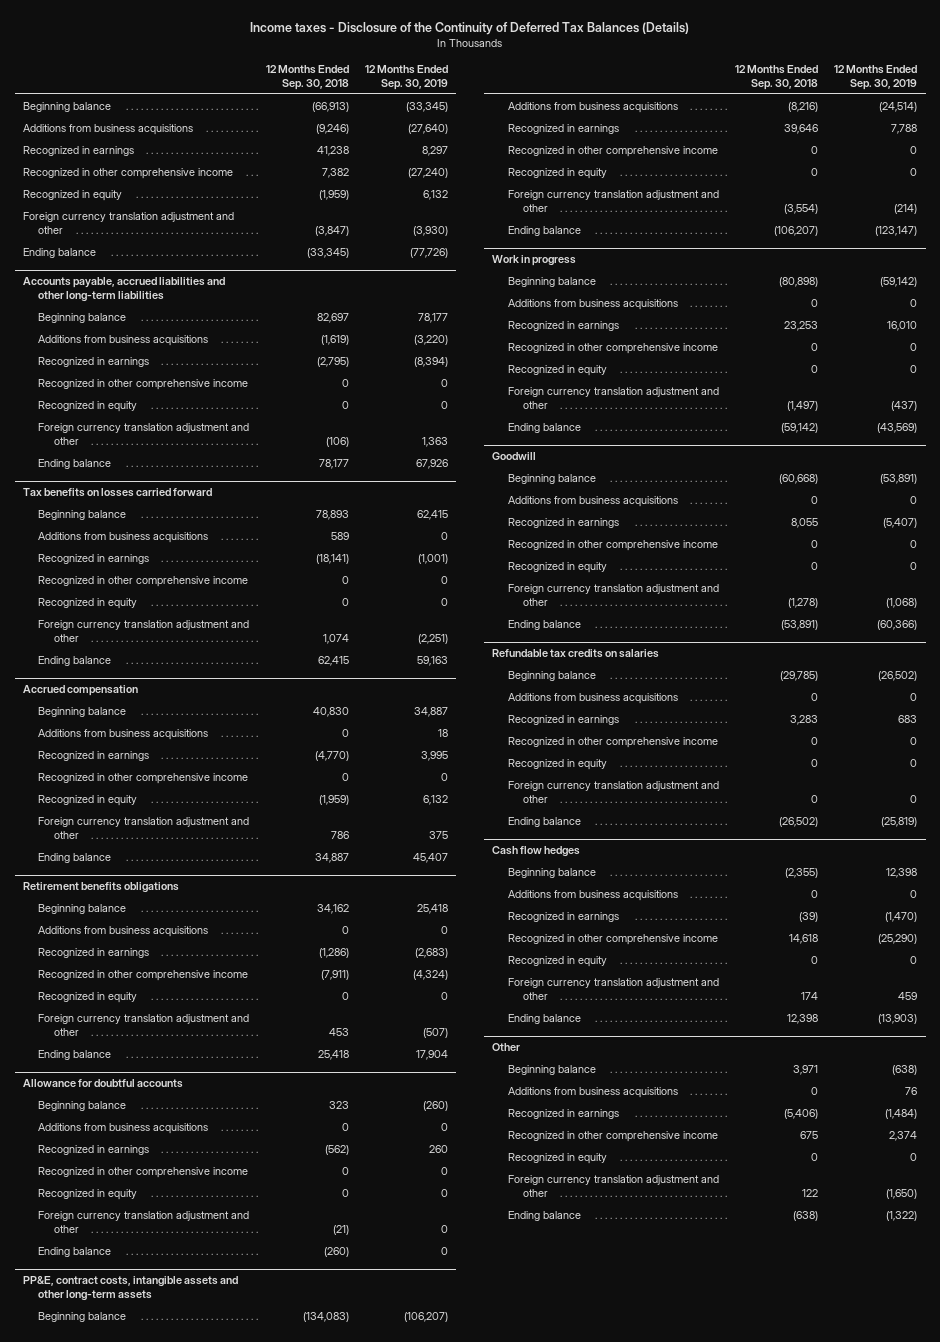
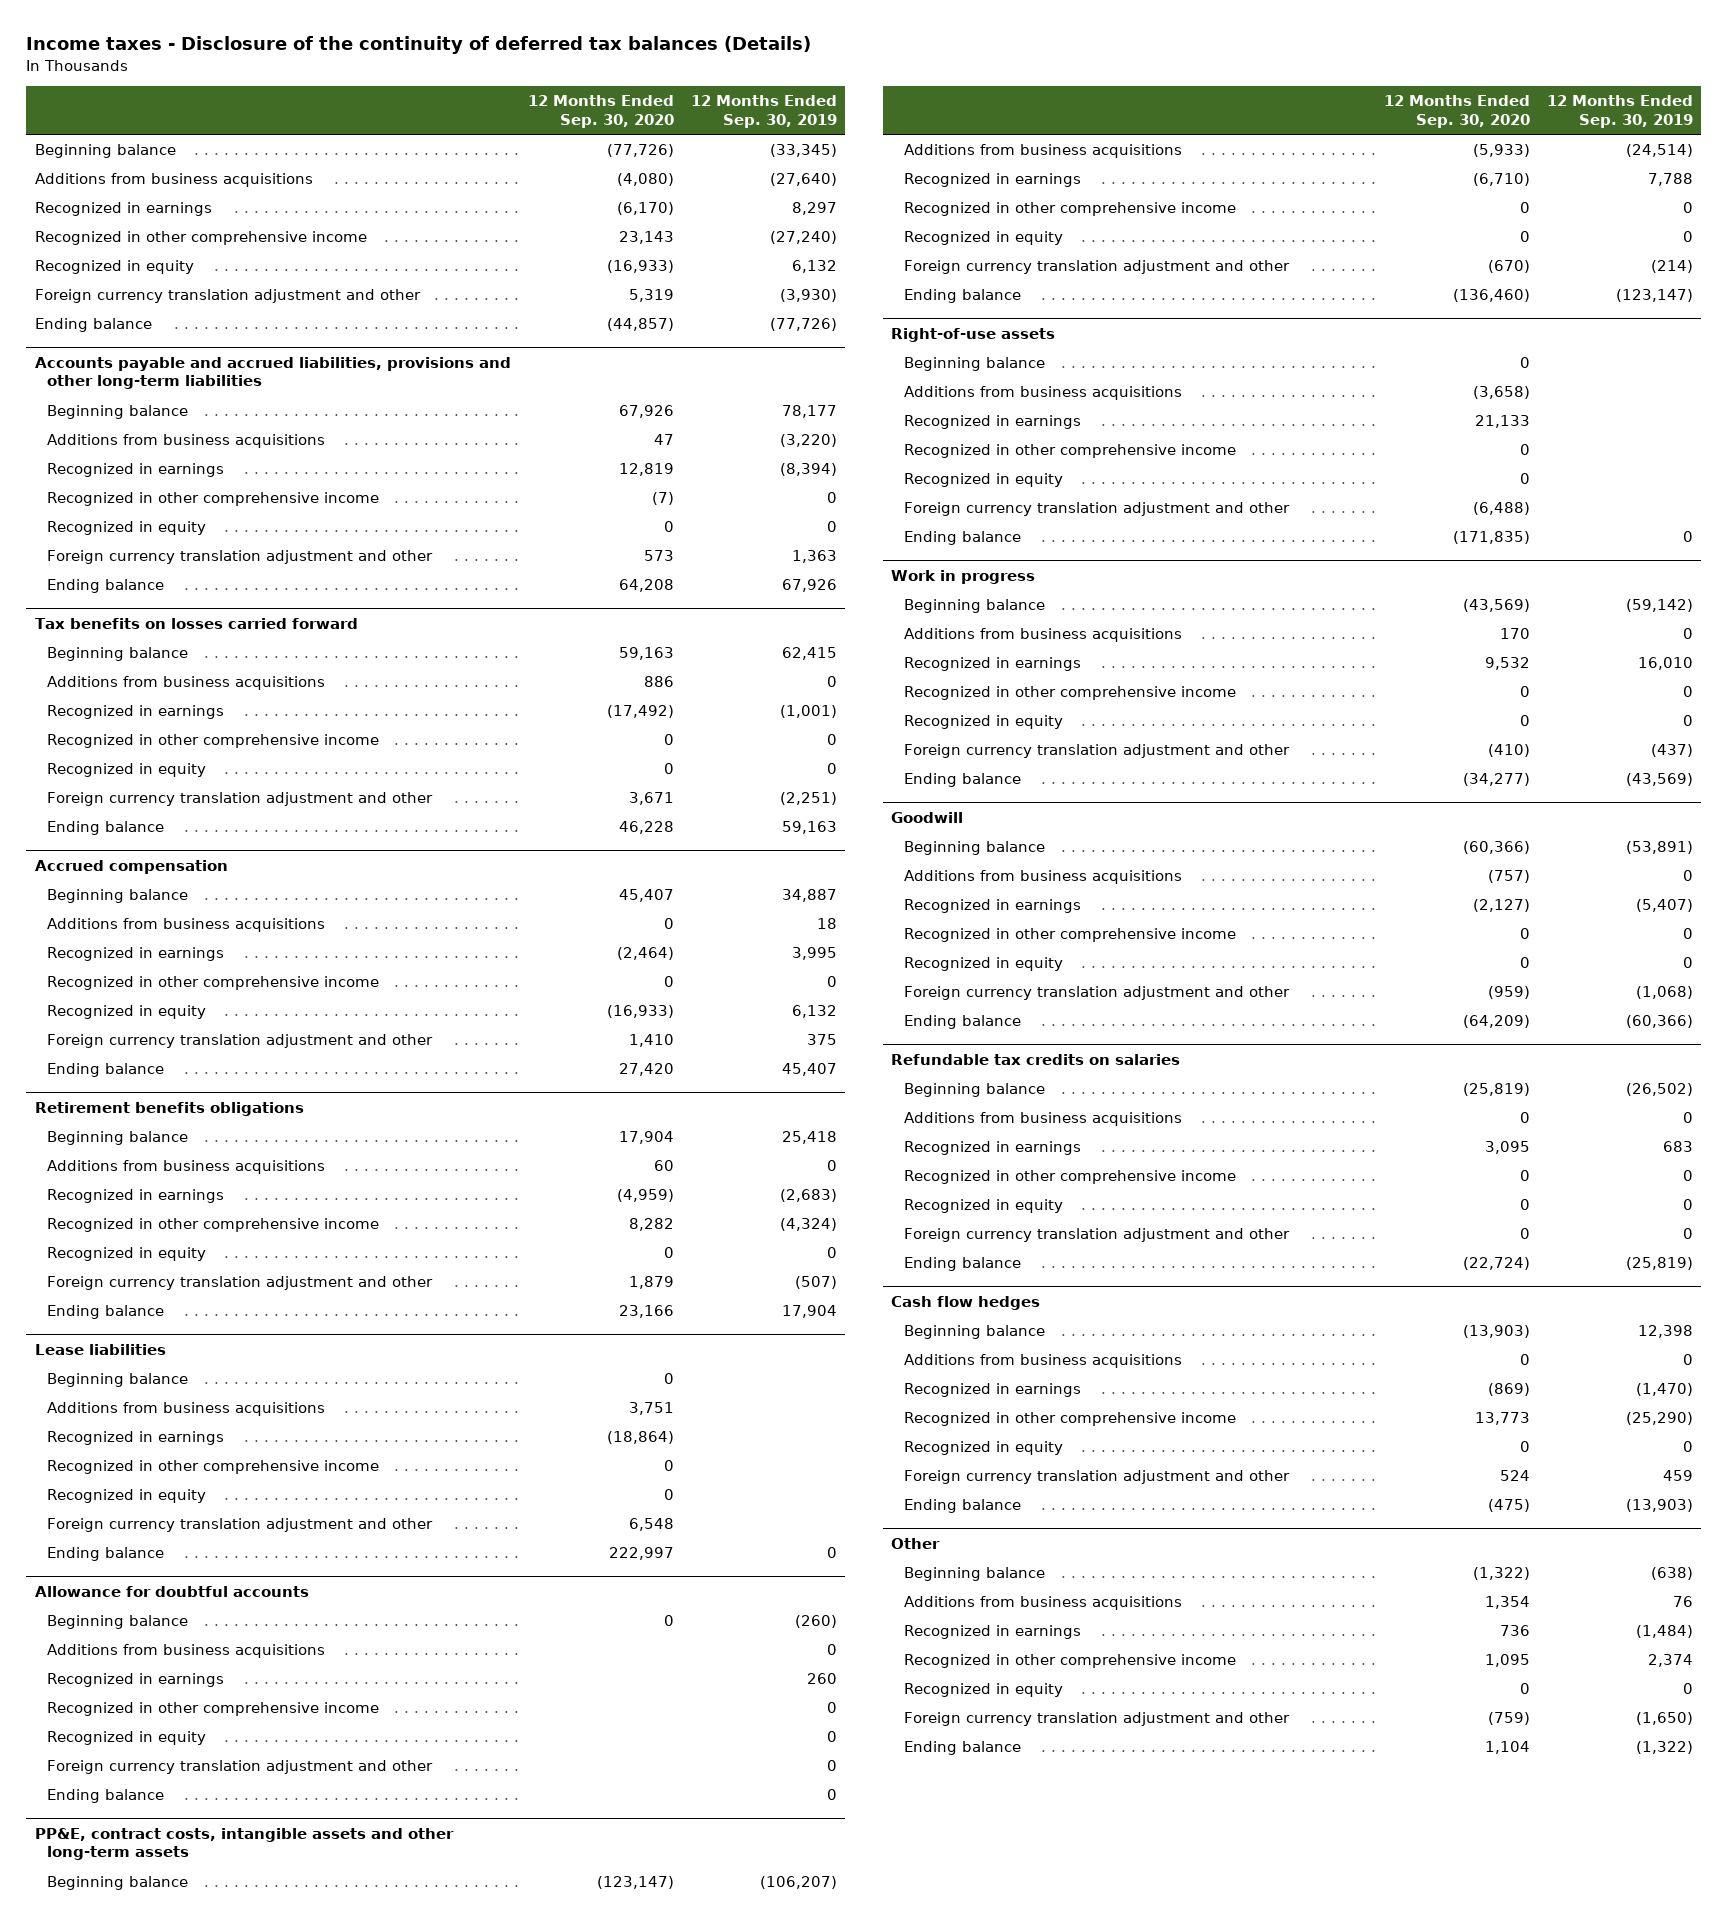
[250,21,690,35] Income taxes - Disclosure of the Continuity of Deferred Tax Balances (Details) -> [26,36,812,55] Income taxes - Disclosure of the continuity of deferred tax balances (Details)
[265,64,349,91] 12 Months Ended Sep. 30, 2018 -> none
none -> [527,95,674,128] 12 Months Ended Sep. 30, 2020
[22,277,225,303] Accounts payable, accrued liabilities and other long-term liabilities -> [34,356,511,390] Accounts payable and accrued liabilities, provisions and other long-term liabilities
none -> [34,1343,166,1355] Lease liabilities
none -> [47,1373,189,1388] Beginning balance
none -> [47,1402,326,1417] Additions from business acquisitions
none -> [47,1431,225,1446] Recognized in earnings
none -> [47,1460,380,1475] Recognized in other comprehensive income
none -> [47,1489,207,1504] Recognized in equity
none -> [47,1518,434,1533] Foreign currency translation adjustment and other
none -> [47,1547,165,1562] Ending balance
none -> [891,327,1056,342] Right-of-use assets
none -> [903,357,1045,372] Beginning balance
none -> [903,386,1182,401] Additions from business acquisitions
none -> [903,415,1081,430] Recognized in earnings
none -> [903,444,1236,459] Recognized in other comprehensive income
none -> [903,473,1063,488] Recognized in equity
none -> [903,502,1290,517] Foreign currency translation adjustment and other
none -> [903,531,1021,546] Ending balance

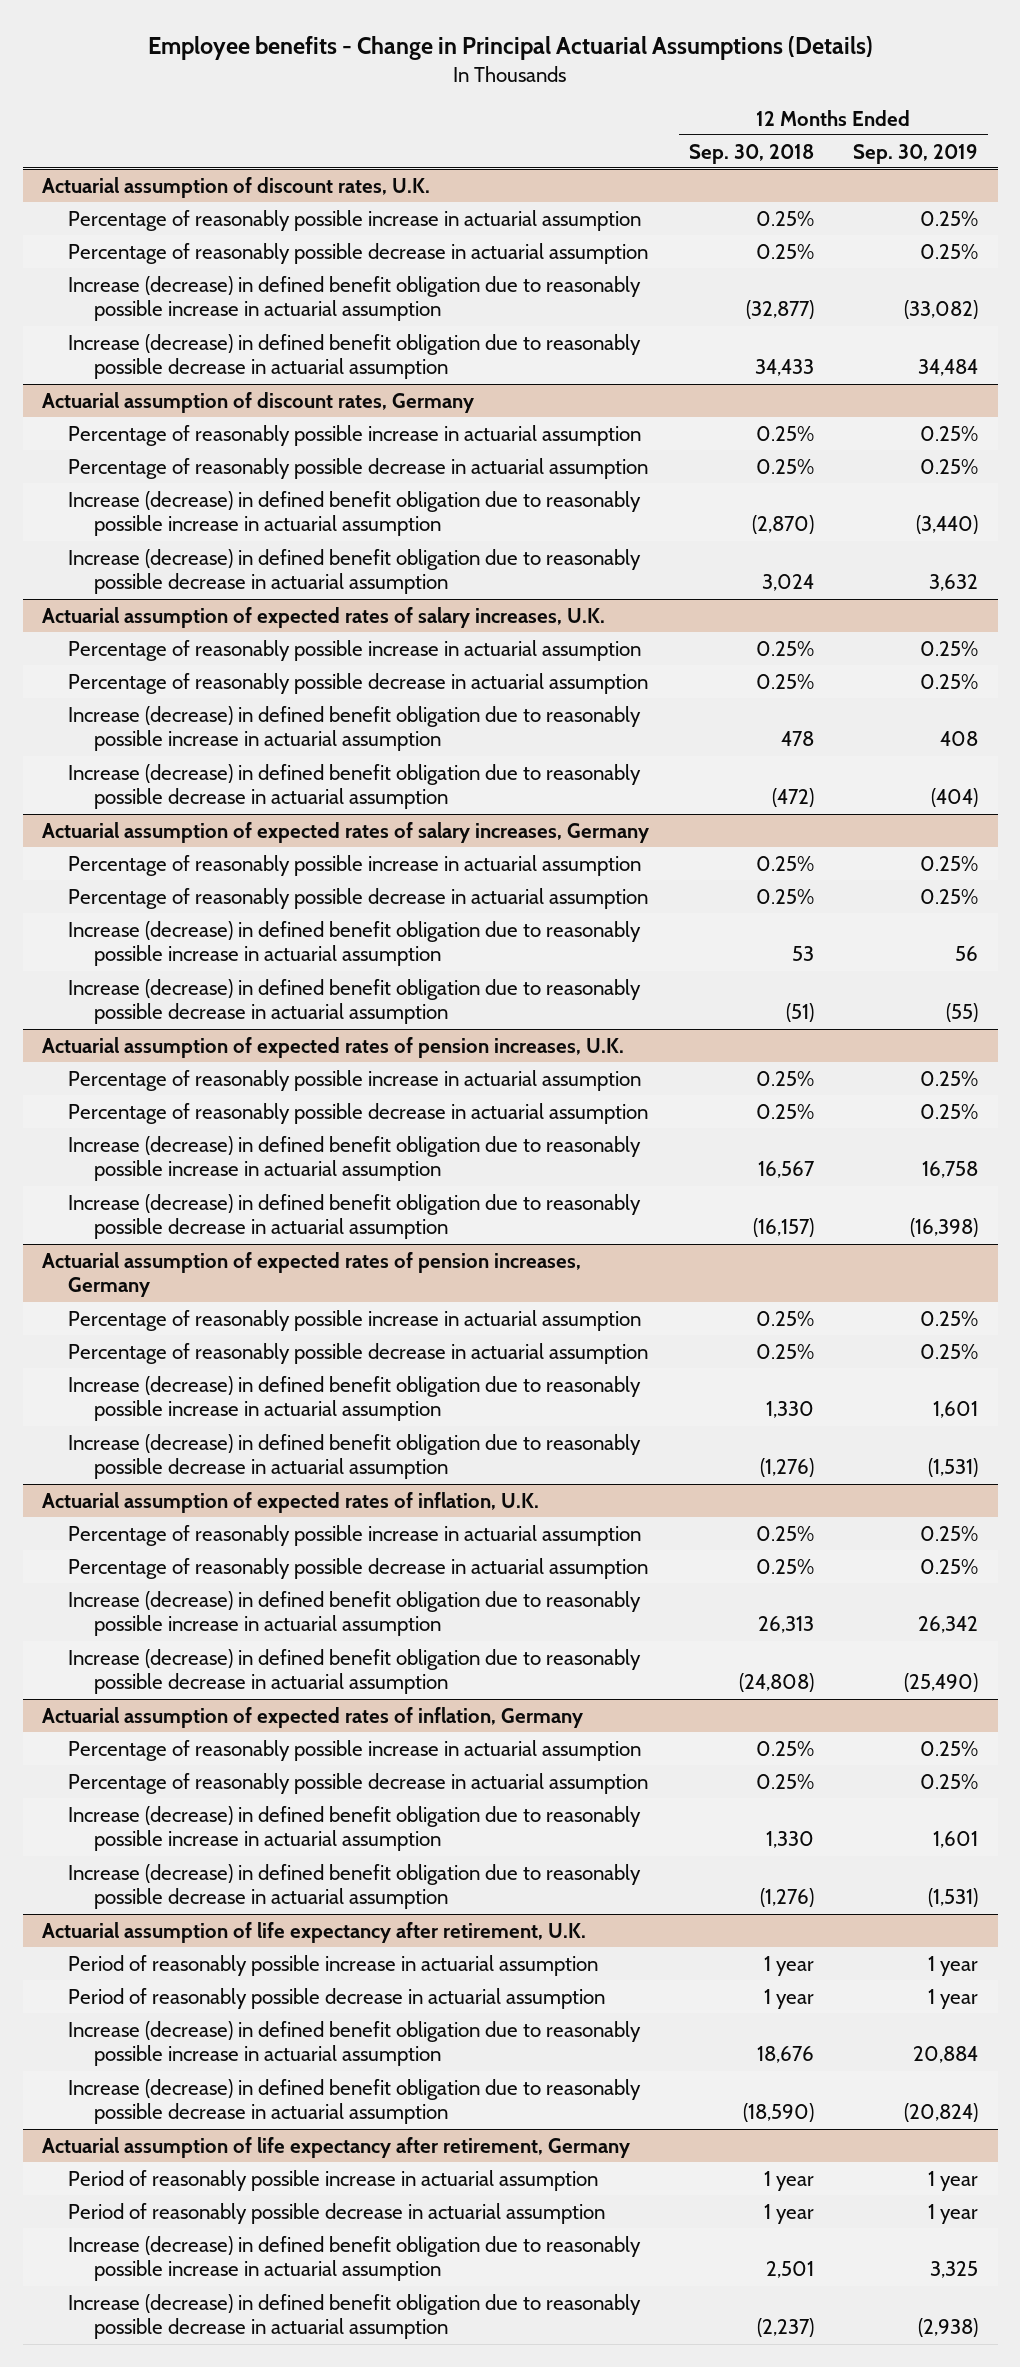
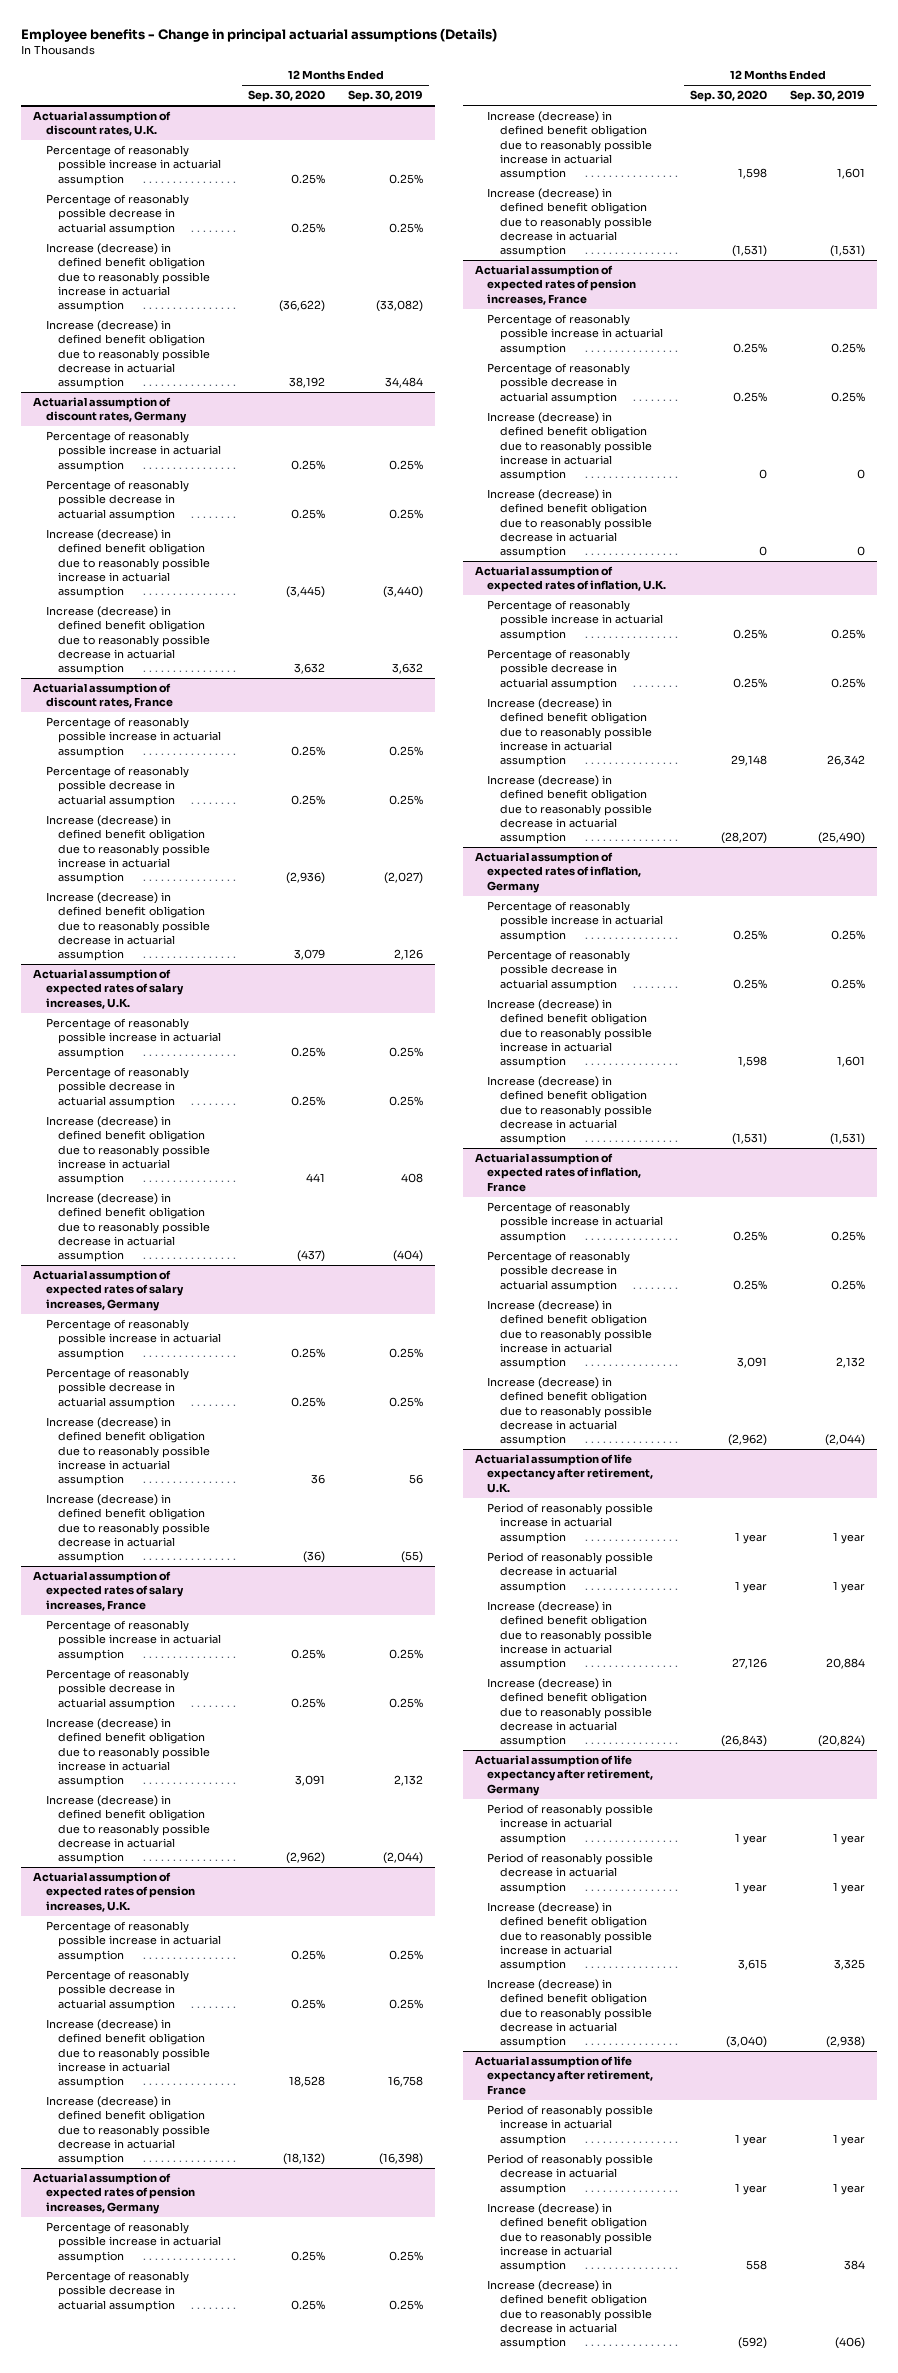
[148,36,874,61] Employee benefits - Change in Principal Actuarial Assumptions (Details) -> [21,27,498,42] Employee benefits - Change in principal actuarial assumptions (Details)
[688,143,814,164] Sep. 30, 2018 -> none
none -> [248,90,326,103] Sep. 30, 2020
none -> [32,683,173,709] Actuarial assumption of discount rates, France
none -> [45,717,222,758] Percentage of reasonably possible increase in actuarial assumption
none -> [45,766,189,807] Percentage of reasonably possible decrease in actuarial assumption
none -> [45,815,211,884] Increase (decrease) in defined benefit obligation due to reasonably possible increase in actuarial assumption
none -> [45,892,211,961] Increase (decrease) in defined benefit obligation due to reasonably possible decrease in actuarial assumption
none -> [32,1571,184,1611] Actuarial assumption of expected rates of salary increases, France
none -> [45,1620,222,1661] Percentage of reasonably possible increase in actuarial assumption
none -> [45,1669,189,1710] Percentage of reasonably possible decrease in actuarial assumption
none -> [45,1718,211,1787] Increase (decrease) in defined benefit obligation due to reasonably possible increase in actuarial assumption
none -> [45,1795,211,1864] Increase (decrease) in defined benefit obligation due to reasonably possible decrease in actuarial assumption
none -> [474,265,637,305] Actuarial assumption of expected rates of pension increases, France
none -> [487,314,664,355] Percentage of reasonably possible increase in actuarial assumption
none -> [487,363,631,404] Percentage of reasonably possible decrease in actuarial assumption
none -> [487,412,653,481] Increase (decrease) in defined benefit obligation due to reasonably possible increase in actuarial assumption
none -> [487,489,653,558] Increase (decrease) in defined benefit obligation due to reasonably possible decrease in actuarial assumption
none -> [474,1153,642,1192] Actuarial assumption of expected rates of inflation, France
none -> [487,1202,664,1243] Percentage of reasonably possible increase in actuarial assumption
none -> [487,1251,631,1292] Percentage of reasonably possible decrease in actuarial assumption
none -> [487,1300,653,1369] Increase (decrease) in defined benefit obligation due to reasonably possible increase in actuarial assumption
none -> [487,1377,653,1446] Increase (decrease) in defined benefit obligation due to reasonably possible decrease in actuarial assumption
none -> [474,2056,654,2095] Actuarial assumption of life expectancy after retirement, France
none -> [487,2105,654,2146] Period of reasonably possible increase in actuarial assumption
none -> [487,2154,654,2195] Period of reasonably possible decrease in actuarial assumption
none -> [487,2203,653,2272] Increase (decrease) in defined benefit obligation due to reasonably possible increase in actuarial assumption
none -> [487,2280,653,2349] Increase (decrease) in defined benefit obligation due to reasonably possible decrease in actuarial assumption

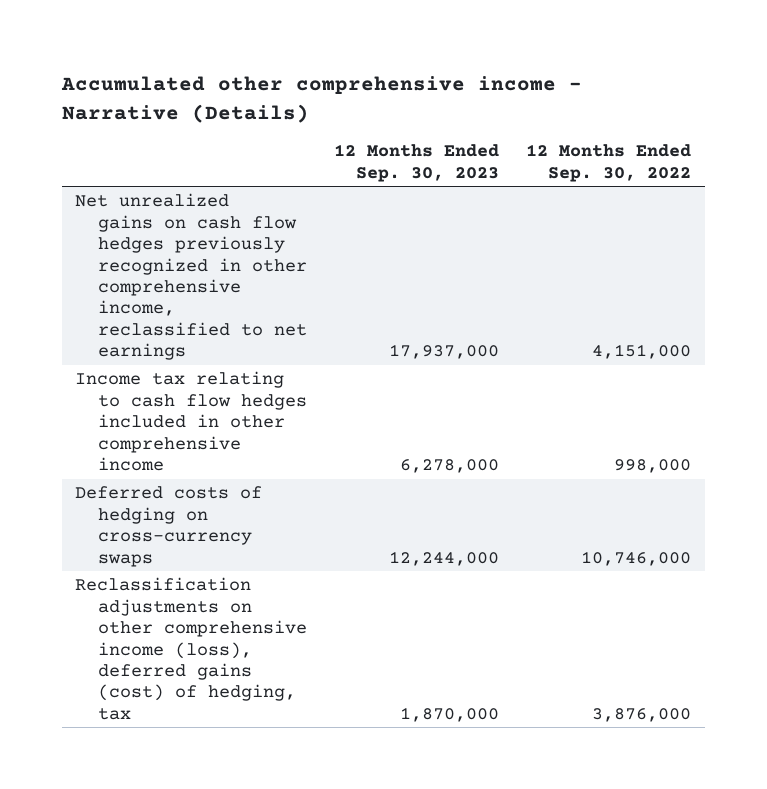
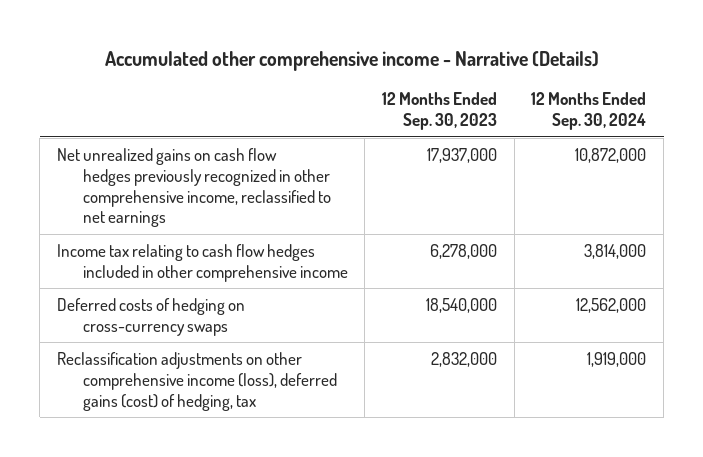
[526,144,692,182] 12 Months Ended Sep. 30, 2022 -> none
none -> [531,92,647,131] 12 Months Ended Sep. 30, 2024
[389,550,500,566] 12,244,000 -> [426,297,498,313] 18,540,000
[400,706,500,722] 1,870,000 -> [431,351,498,367] 2,832,000

